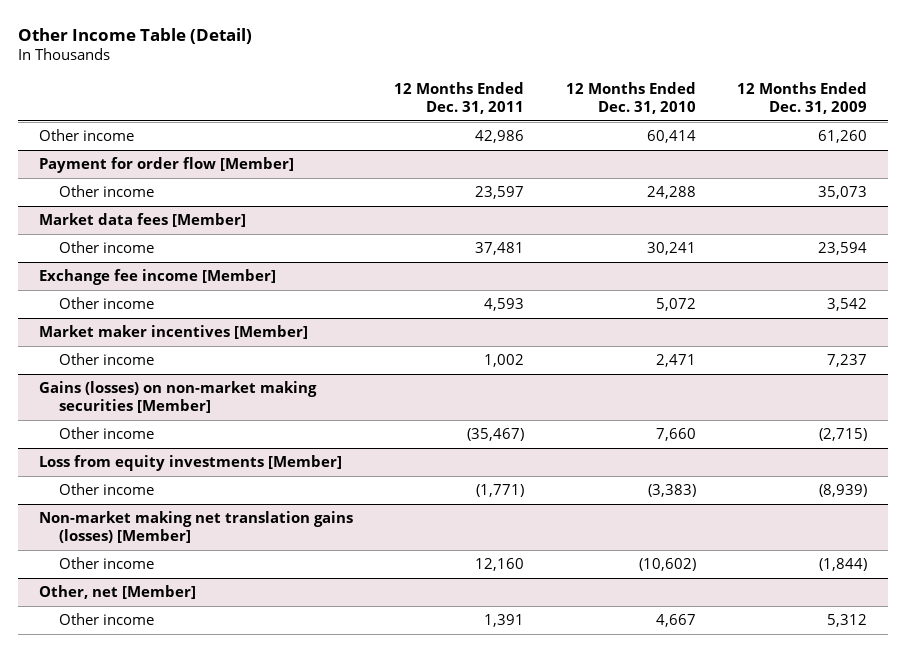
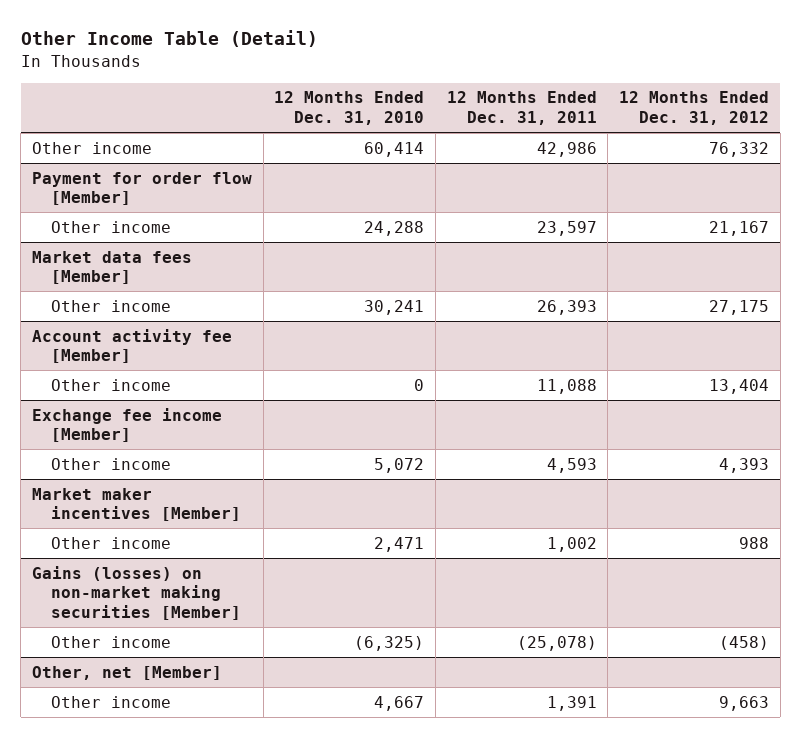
[737,82,868,114] 12 Months Ended Dec. 31, 2009 -> none
none -> [618,91,769,125] 12 Months Ended Dec. 31, 2012
[475,242,525,256] 37,481 -> [536,299,597,315] 26,393
none -> [31,328,232,364] Account activity fee [Member]
none -> [50,378,171,391] Other income
[38,455,342,472] Loss from equity investments [Member] -> none
[58,483,154,496] Other income -> none
[38,511,353,543] Non-market making net translation gains (losses) [Member] -> none
[58,557,154,570] Other income -> none
[467,428,525,442] (35,467) -> [516,635,597,651] (25,078)
[655,428,696,442] 7,660 -> [354,635,425,651] (6,325)

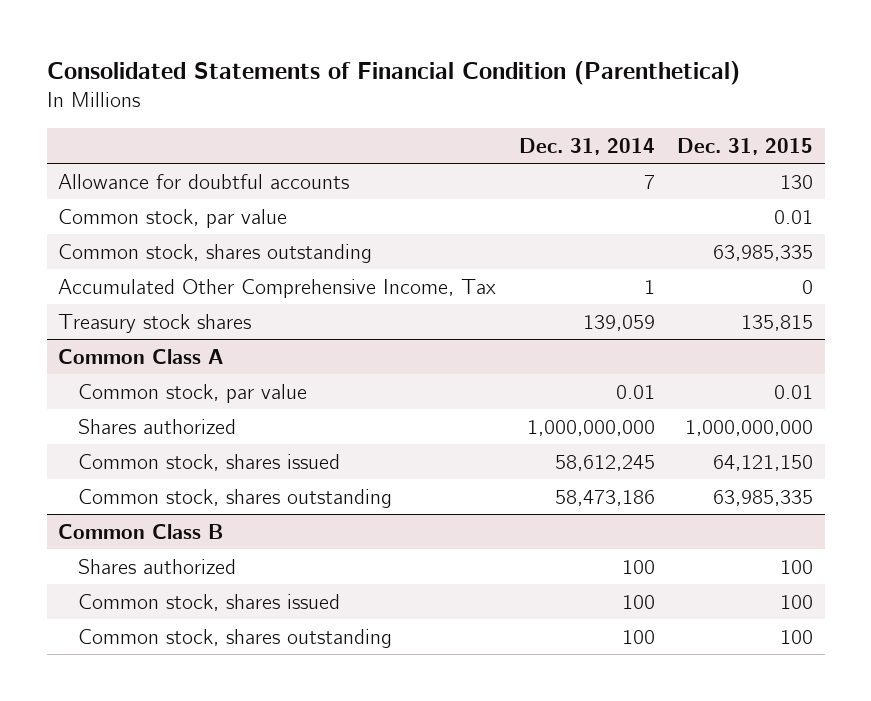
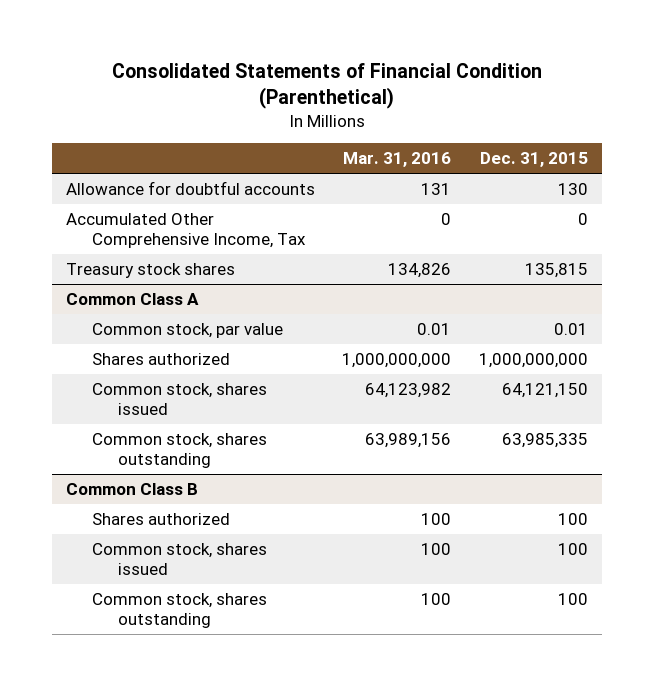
[518,137,655,155] Dec. 31, 2014 -> none
none -> [343,152,452,168] Mar. 31, 2016
[57,208,287,228] Common stock, par value -> none
[57,243,372,263] Common stock, shares outstanding -> none

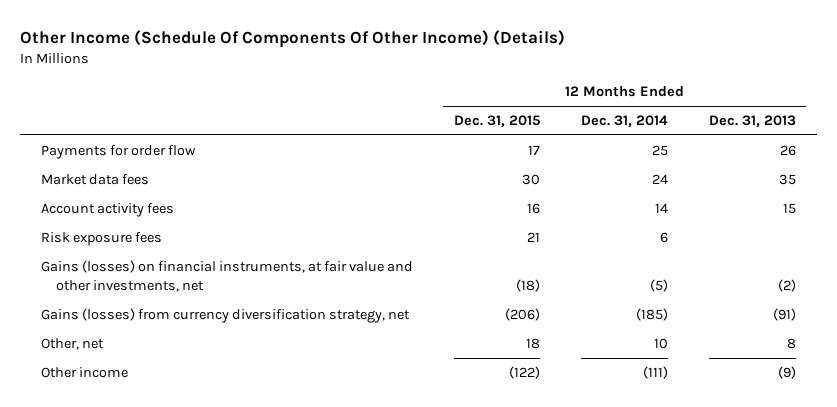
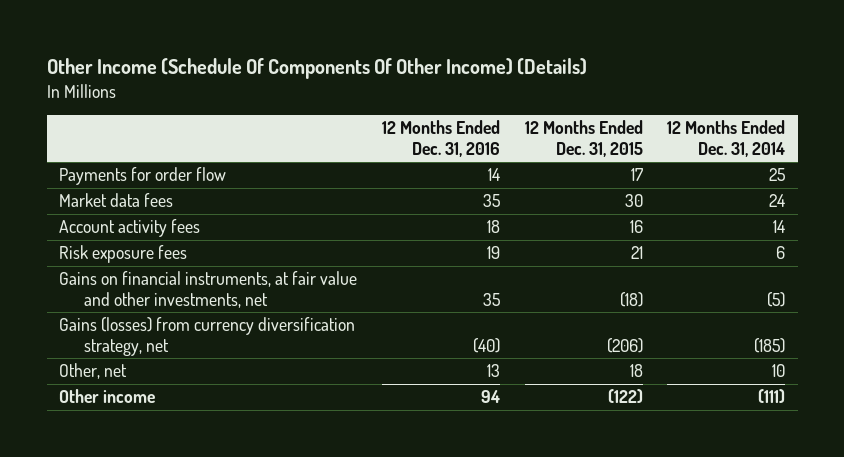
[709,115,797,128] Dec. 31, 2013 -> none
none -> [381,120,500,157] 12 Months Ended Dec. 31, 2016
[40,259,413,292] Gains (losses) on financial instruments, at fair value and other investments, net -> [59,271,358,308] Gains on financial instruments, at fair value and other investments, net

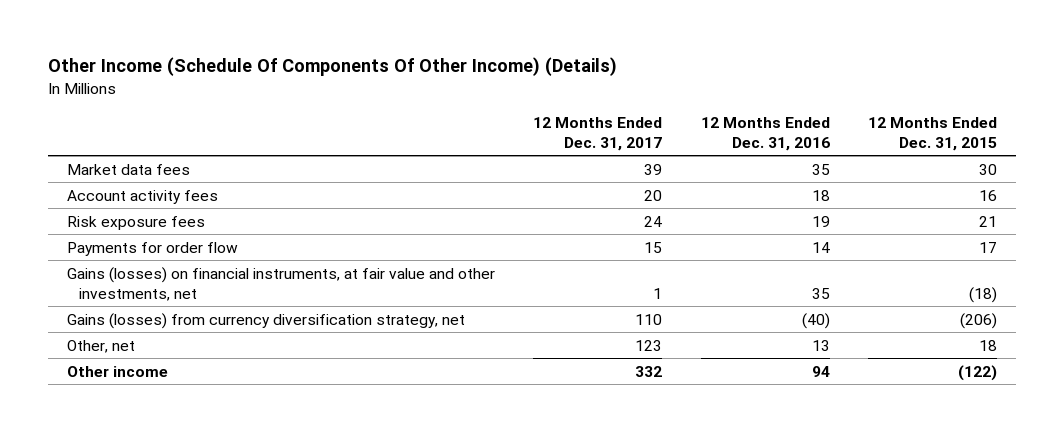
[667,120,786,157] 12 Months Ended Dec. 31, 2014 -> none
none -> [533,116,663,151] 12 Months Ended Dec. 31, 2017
[59,167,227,186] Payments for order flow -> [67,241,239,256] Payments for order flow
[59,271,358,308] Gains on financial instruments, at fair value and other investments, net -> [67,266,496,301] Gains (losses) on financial instruments, at fair value and other investments, net

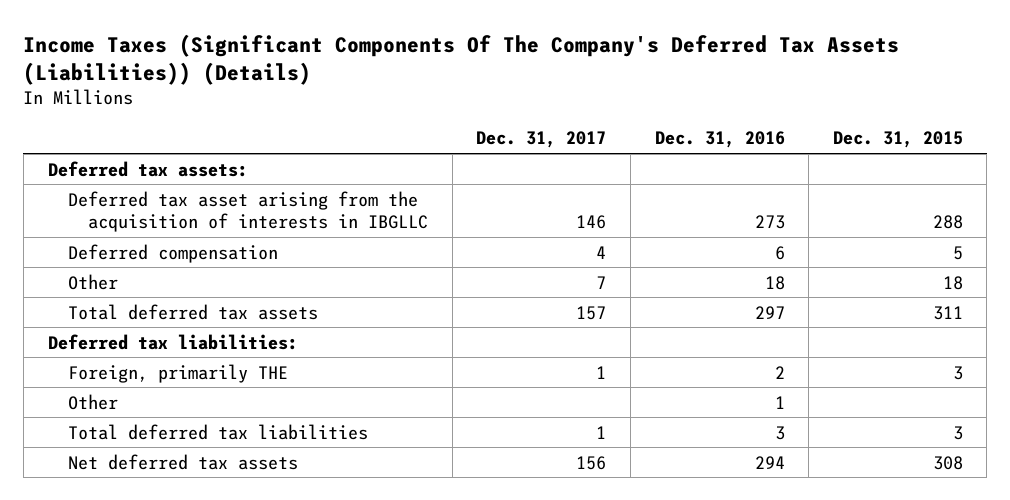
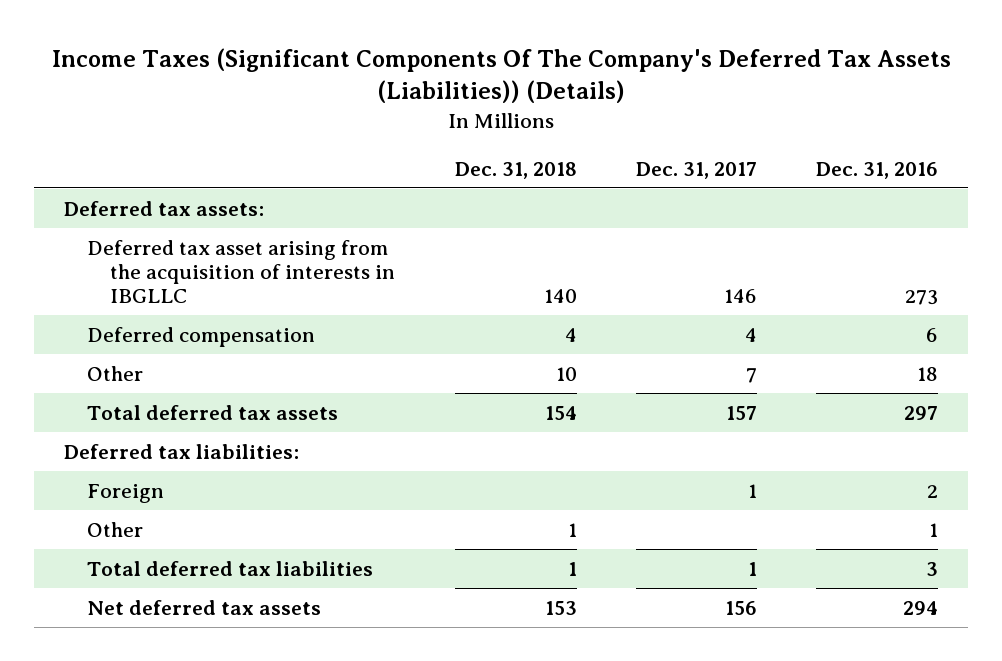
[832,131,963,149] Dec. 31, 2015 -> none
none -> [454,161,577,179] Dec. 31, 2018
[67,363,288,383] Foreign, primarily THE -> [86,483,164,503] Foreign

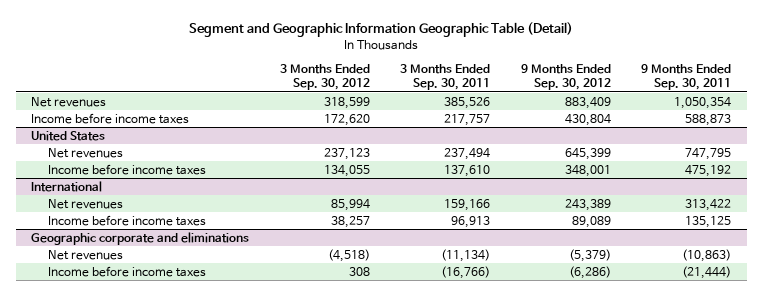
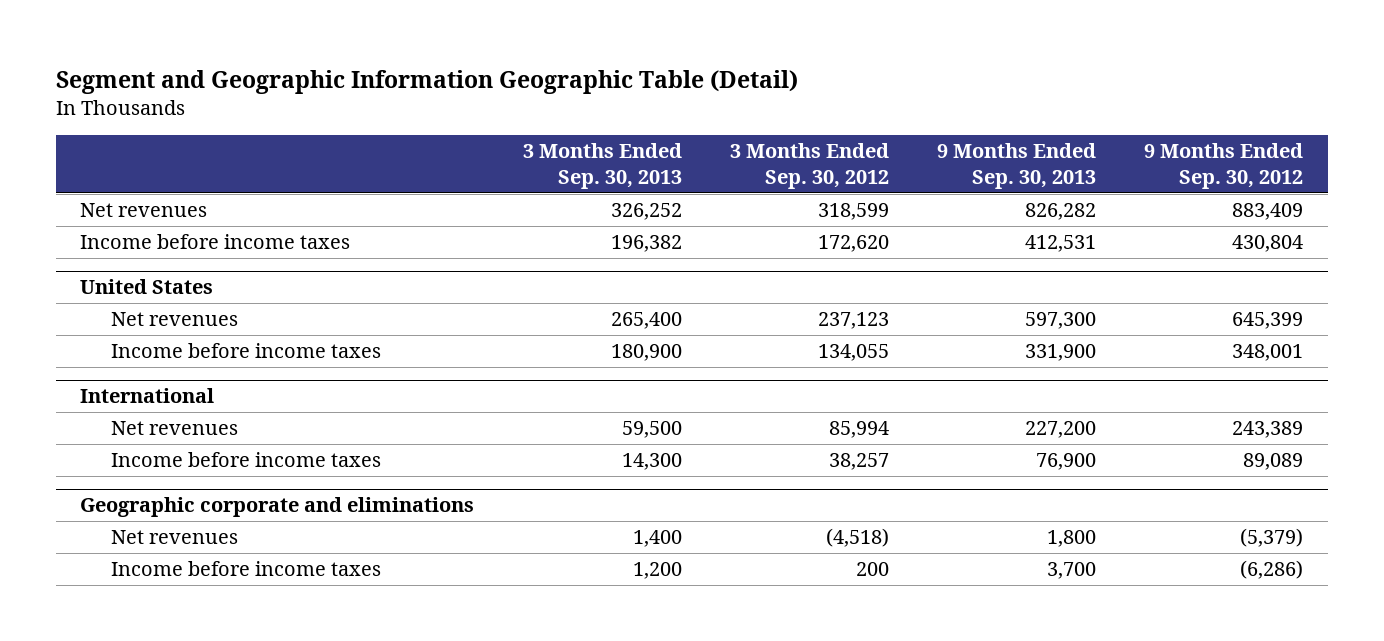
[400,63,491,91] 3 Months Ended Sep. 30, 2011 -> none
[641,63,732,91] 9 Months Ended Sep. 30, 2011 -> none
none -> [522,143,682,190] 3 Months Ended Sep. 30, 2013
none -> [937,143,1097,190] 9 Months Ended Sep. 30, 2013
[348,266,370,276] 308 -> [855,562,889,577] 200

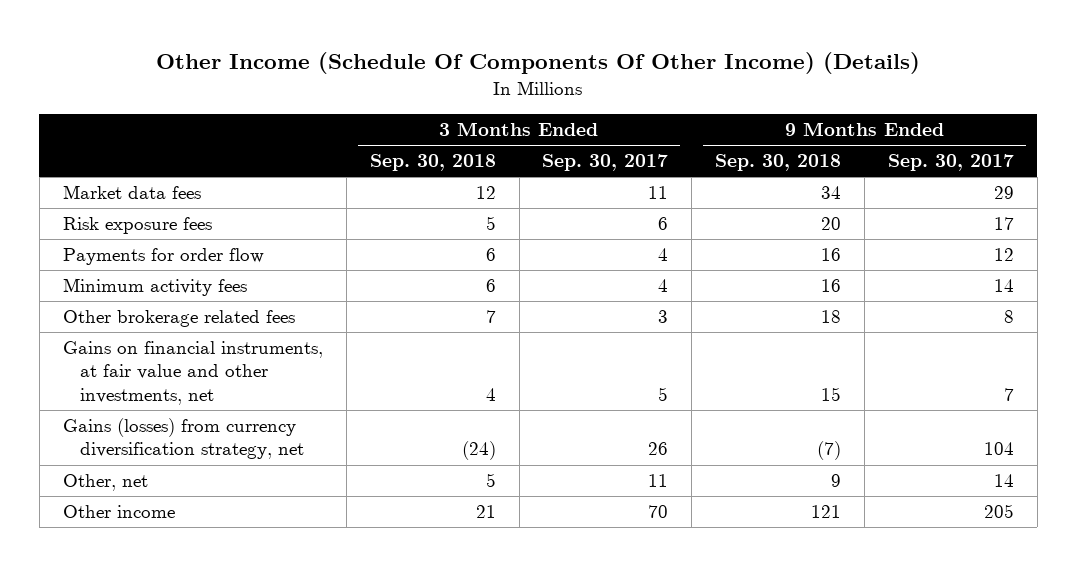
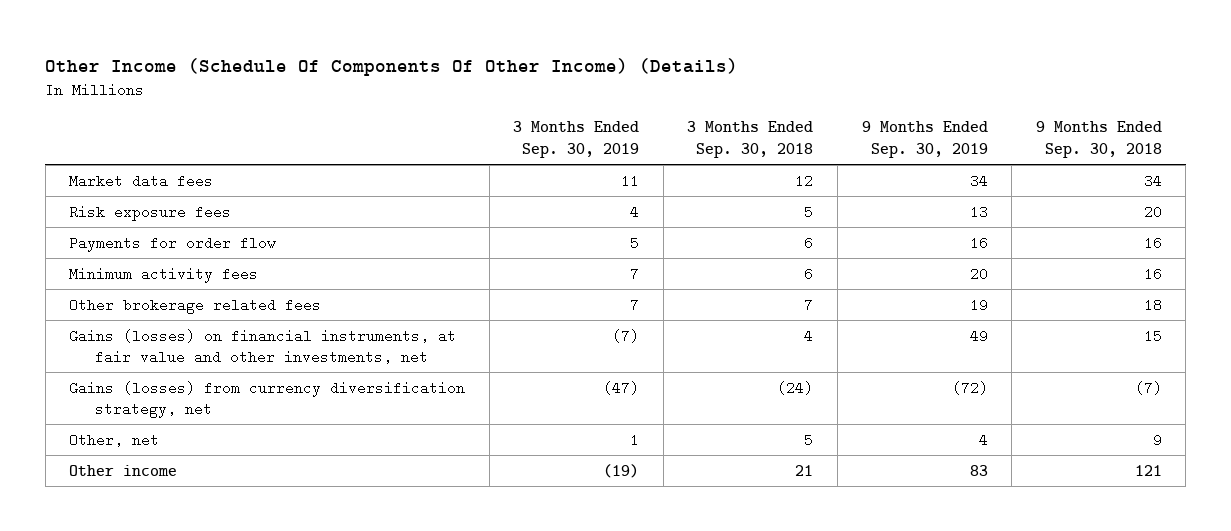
[542,154,669,172] Sep. 30, 2017 -> none
[887,154,1014,172] Sep. 30, 2017 -> none
none -> [513,121,640,158] 3 Months Ended Sep. 30, 2019
none -> [861,121,988,158] 9 Months Ended Sep. 30, 2019
[62,341,323,405] Gains on financial instruments, at fair value and other investments, net -> [69,328,457,365] Gains (losses) on financial instruments, at fair value and other investments, net

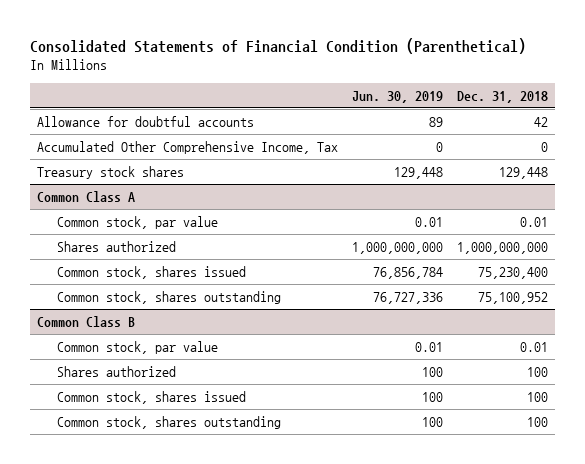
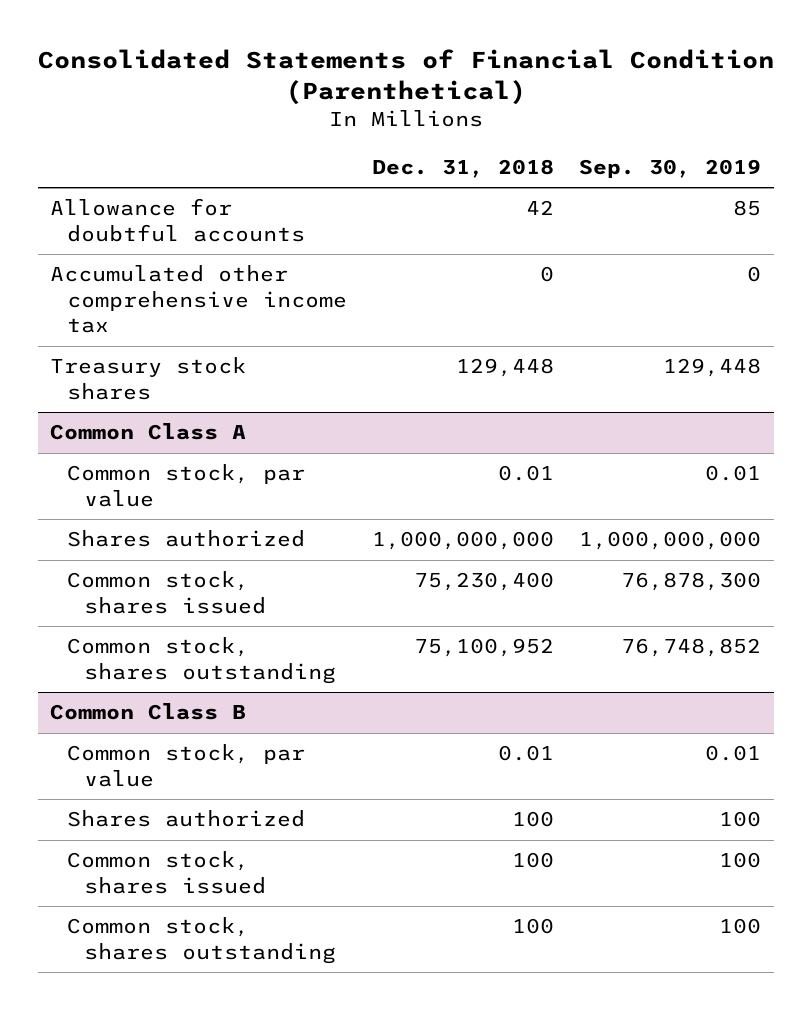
[351,90,443,103] Jun. 30, 2019 -> none
none -> [579,158,762,178] Sep. 30, 2019
[37,140,339,154] Accumulated Other Comprehensive Income, Tax -> [50,265,347,333] Accumulated other comprehensive income tax

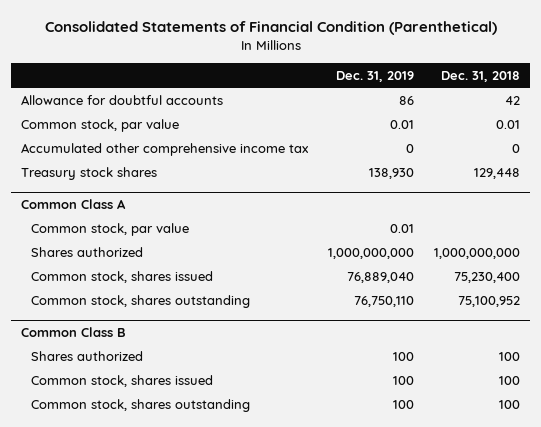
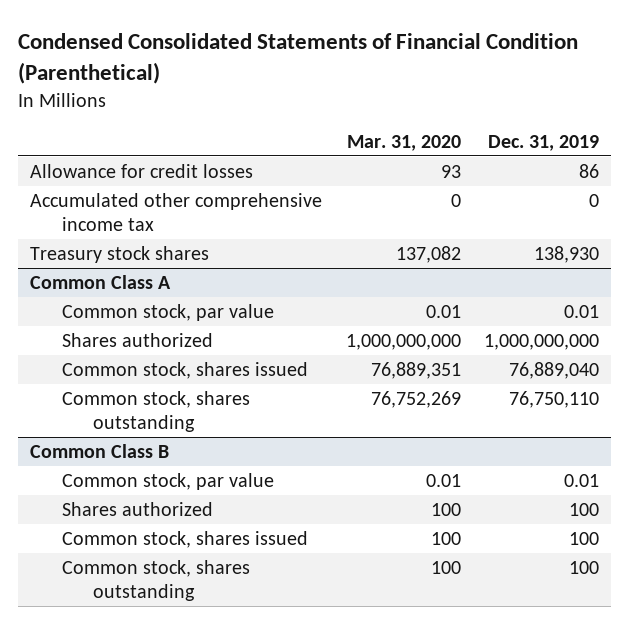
[44,20,497,35] Consolidated Statements of Financial Condition (Parenthetical) -> [18,32,579,84] Condensed Consolidated Statements of Financial Condition (Parenthetical)
[440,70,520,82] Dec. 31, 2018 -> none
none -> [346,134,461,151] Mar. 31, 2020
[21,118,180,132] Common stock, par value -> none
[21,94,224,105] Allowance for doubtful accounts -> [29,164,253,179] Allowance for credit losses
none -> [61,473,274,491] Common stock, par value

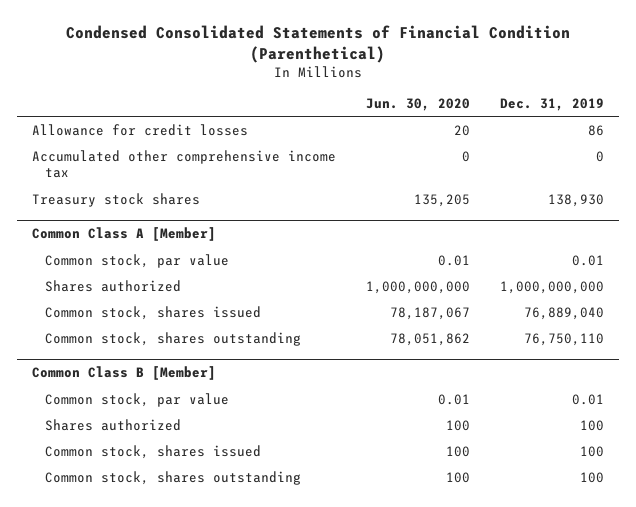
[346,134,461,151] Mar. 31, 2020 -> none
none -> [366,97,471,111] Jun. 30, 2020
[29,275,171,290] Common Class A -> [32,227,217,242] Common Class A [Member]
[29,444,169,459] Common Class B -> [32,366,217,381] Common Class B [Member]

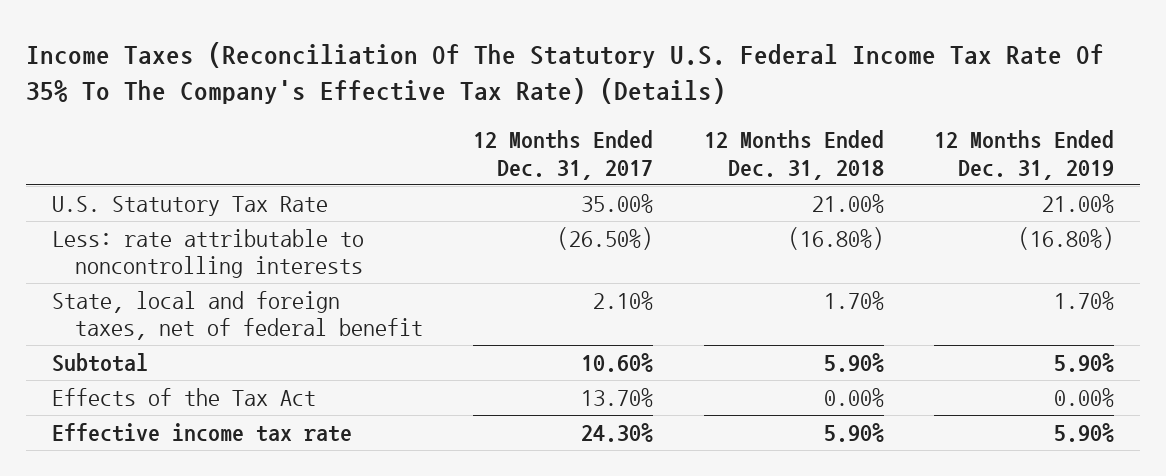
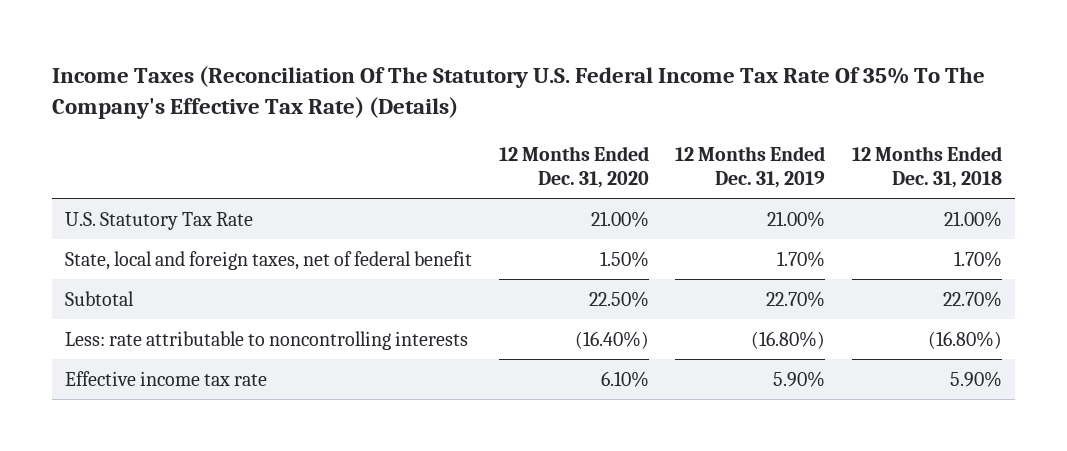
[473,130,654,180] 12 Months Ended Dec. 31, 2017 -> none
none -> [498,145,649,189] 12 Months Ended Dec. 31, 2020
[51,387,316,406] Effects of the Tax Act -> none
[823,352,884,372] 5.90% -> [943,290,1003,307] 22.70%
[1054,352,1115,372] 5.90% -> [766,290,826,307] 22.70%
[51,228,364,279] Less: rate attributable to noncontrolling interests -> [64,330,468,350] Less: rate attributable to noncontrolling interests

